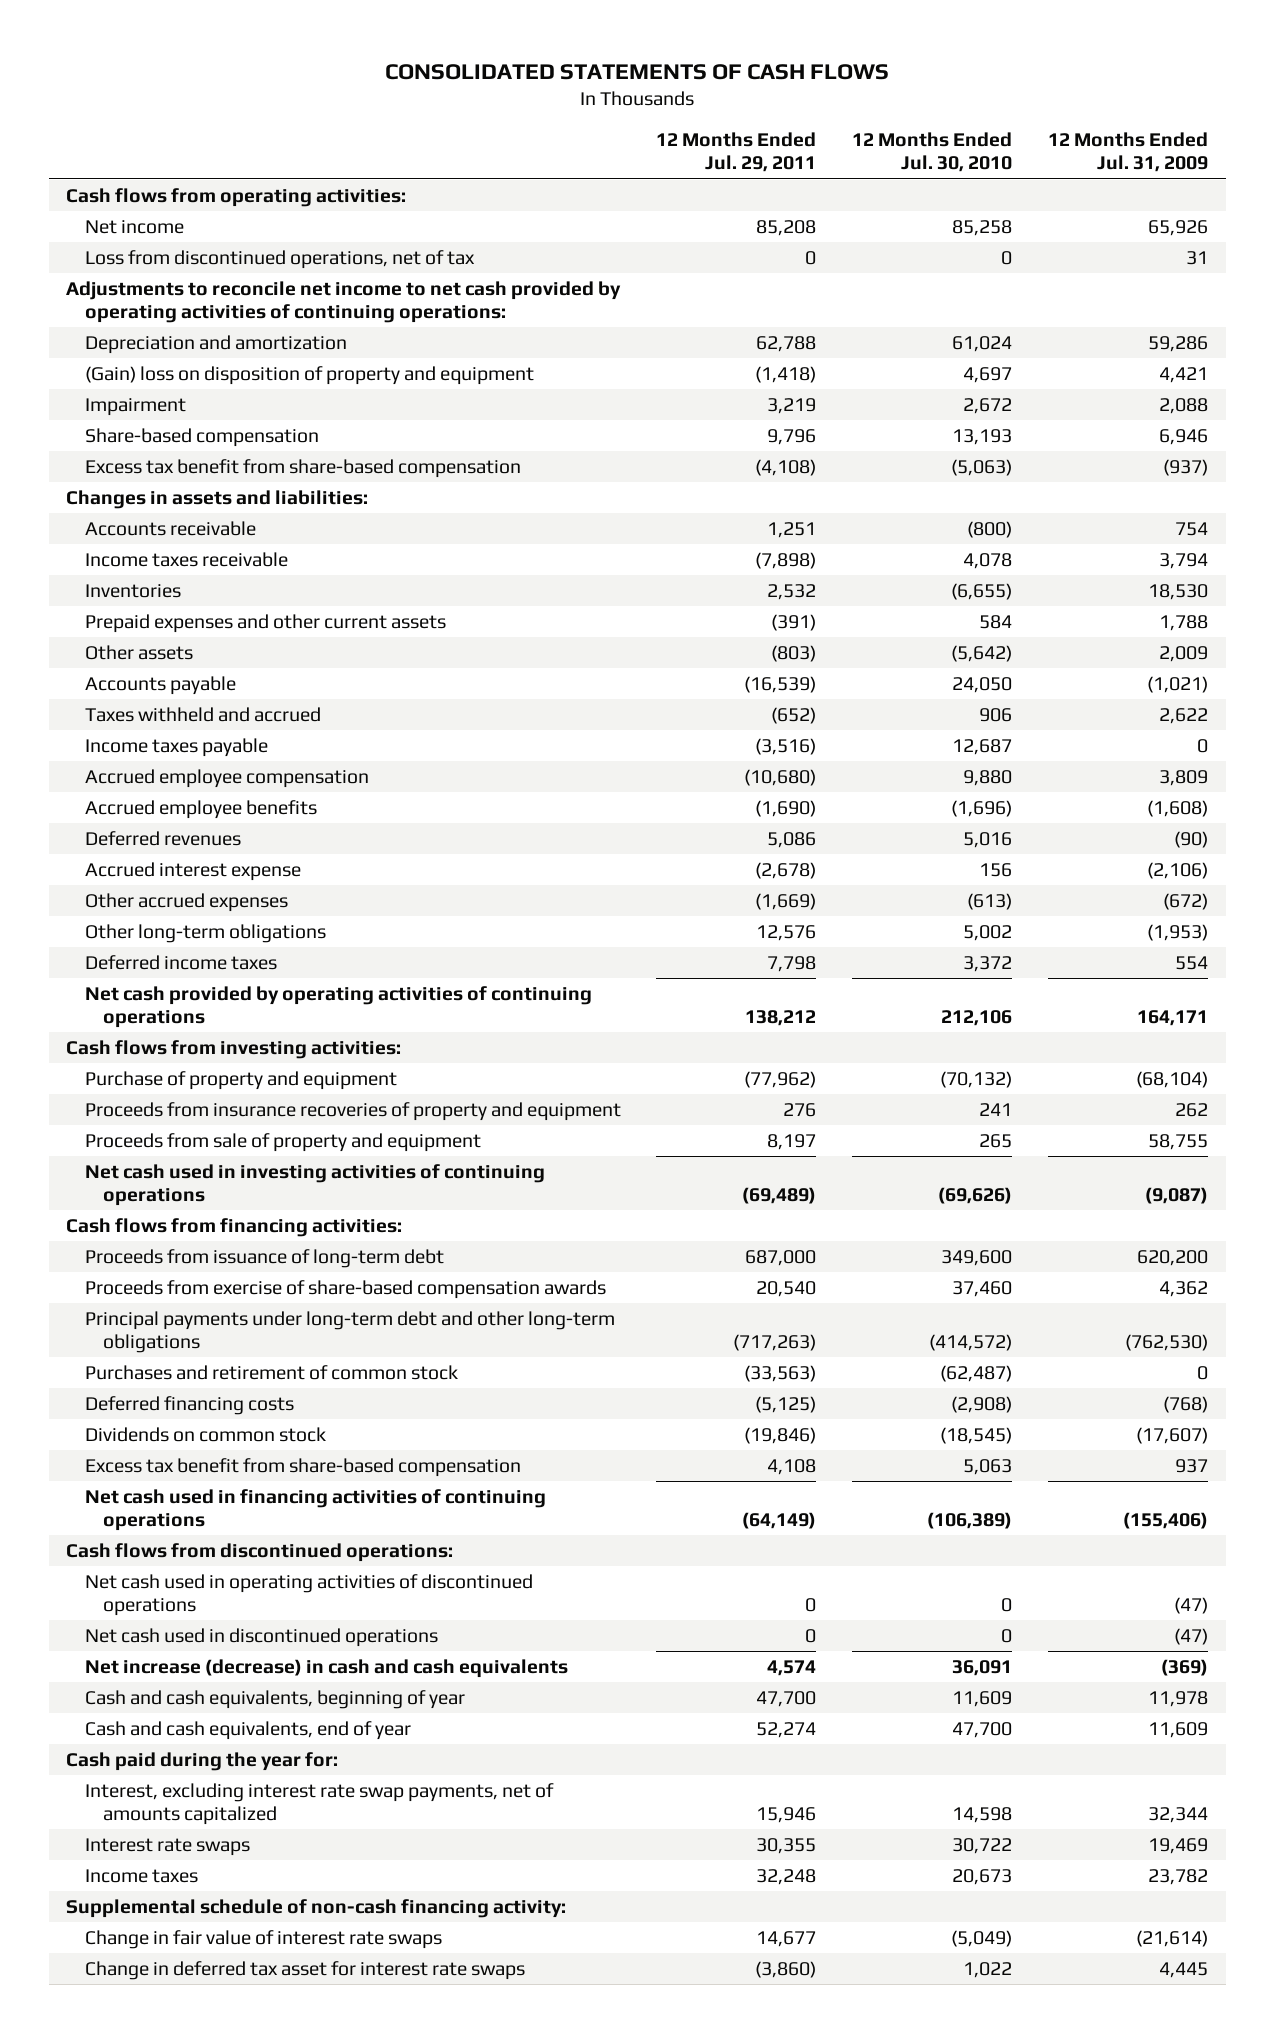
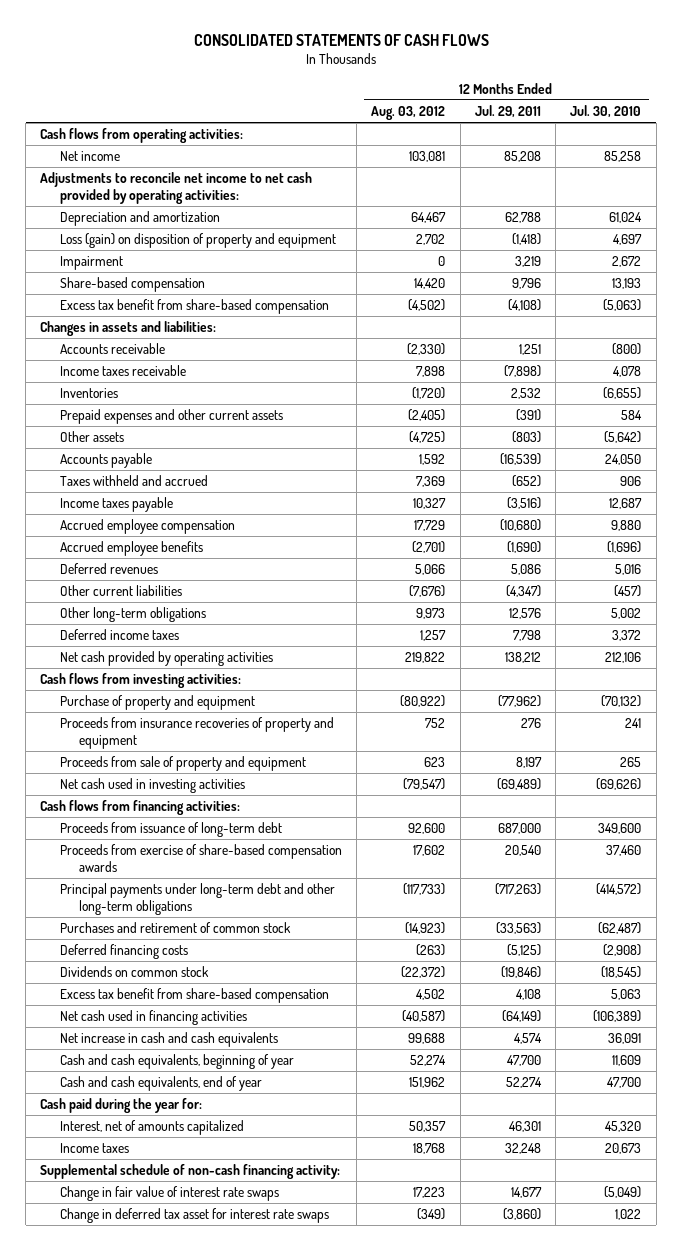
[1048,132,1209,173] 12 Months Ended Jul. 31, 2009 -> none
none -> [371,105,446,120] Aug. 03, 2012
[84,250,475,270] Loss from discontinued operations, net of tax -> none
[66,281,622,323] Adjustments to reconcile net income to net cash provided by operating activities of continuing operations: -> [40,171,313,204] Adjustments to reconcile net income to net cash provided by operating activities:
[84,366,534,386] (Gain) loss on disposition of property and equipment -> [59,232,336,248] Loss (gain) on disposition of property and equipment
[84,862,301,882] Accrued interest expense -> none
[84,893,288,913] Other accrued expenses -> none
none -> [59,584,182,596] Other current liabilities
[84,986,592,1028] Net cash provided by operating activities of continuing operations -> [59,650,273,666] Net cash provided by operating activities
[84,1164,545,1206] Net cash used in investing activities of continuing operations -> [59,777,245,793] Net cash used in investing activities
[66,1543,454,1563] Cash flows from discontinued operations: -> none
[84,1574,533,1616] Net cash used in operating activities of discontinued operations -> none
[84,1628,438,1648] Net cash used in discontinued operations -> none
[84,1489,546,1531] Net cash used in financing activities of continuing operations -> [59,1009,247,1025] Net cash used in financing activities
[84,1659,568,1679] Net increase (decrease) in cash and cash equivalents -> [59,1031,278,1047] Net increase in cash and cash equivalents
[84,1838,250,1857] Interest rate swaps -> none
[84,1783,554,1825] Interest, excluding interest rate swap payments, net of amounts capitalized -> [59,1119,244,1135] Interest, net of amounts capitalized
[756,1806,817,1823] 15,946 -> [508,1120,541,1132] 46,301
[952,1806,1013,1823] 14,598 -> [605,1120,642,1132] 45,320

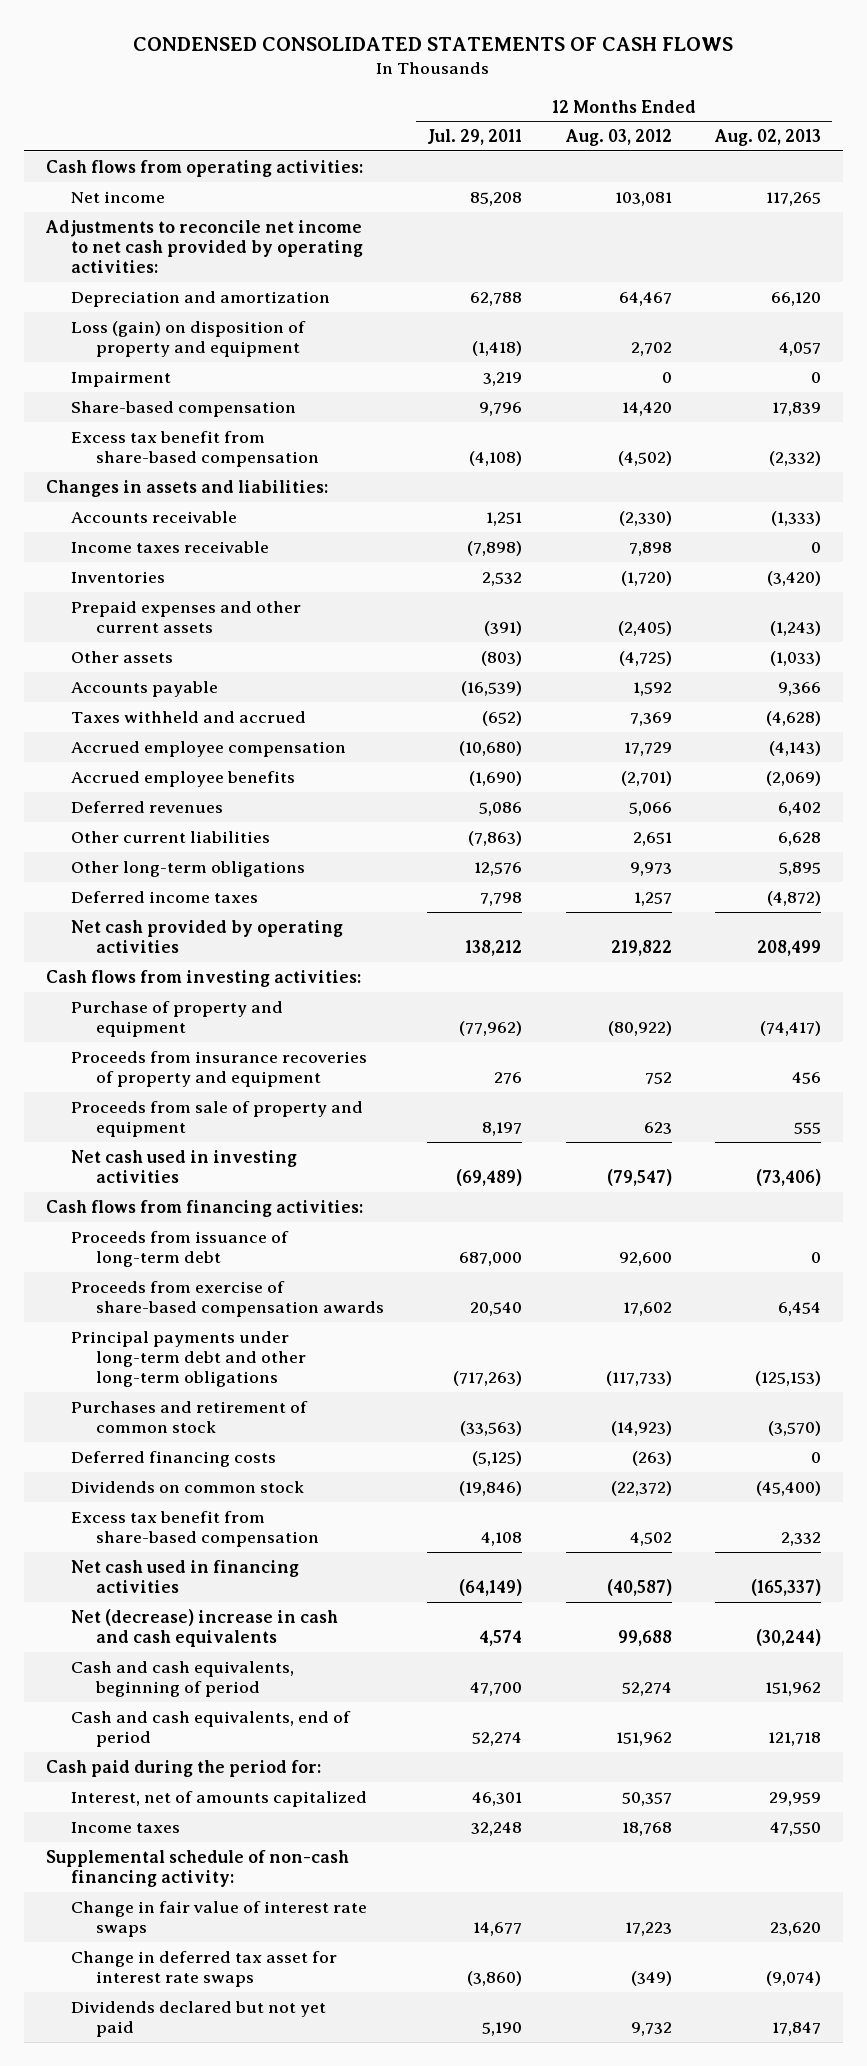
[193,34,489,47] CONSOLIDATED STATEMENTS OF CASH FLOWS -> [133,36,734,51] CONDENSED CONSOLIDATED STATEMENTS OF CASH FLOWS
[570,104,642,118] Jul. 30, 2010 -> none
none -> [713,129,821,147] Aug. 02, 2013
[59,496,173,512] Income taxes payable -> none
[409,584,446,597] (7,676) -> [632,831,672,846] 2,651
[505,584,541,597] (4,347) -> [468,830,523,846] (7,863)
[59,1031,278,1047] Net increase in cash and cash equivalents -> [70,1608,338,1648] Net (decrease) increase in cash and cash equivalents
[59,1053,294,1069] Cash and cash equivalents, beginning of year -> [70,1660,294,1698] Cash and cash equivalents, beginning of period
[59,1075,262,1091] Cash and cash equivalents, end of year -> [70,1710,351,1748] Cash and cash equivalents, end of period
[40,1097,203,1113] Cash paid during the year for: -> [45,1759,321,1777] Cash paid during the period for:
none -> [70,2000,326,2038] Dividends declared but not yet paid

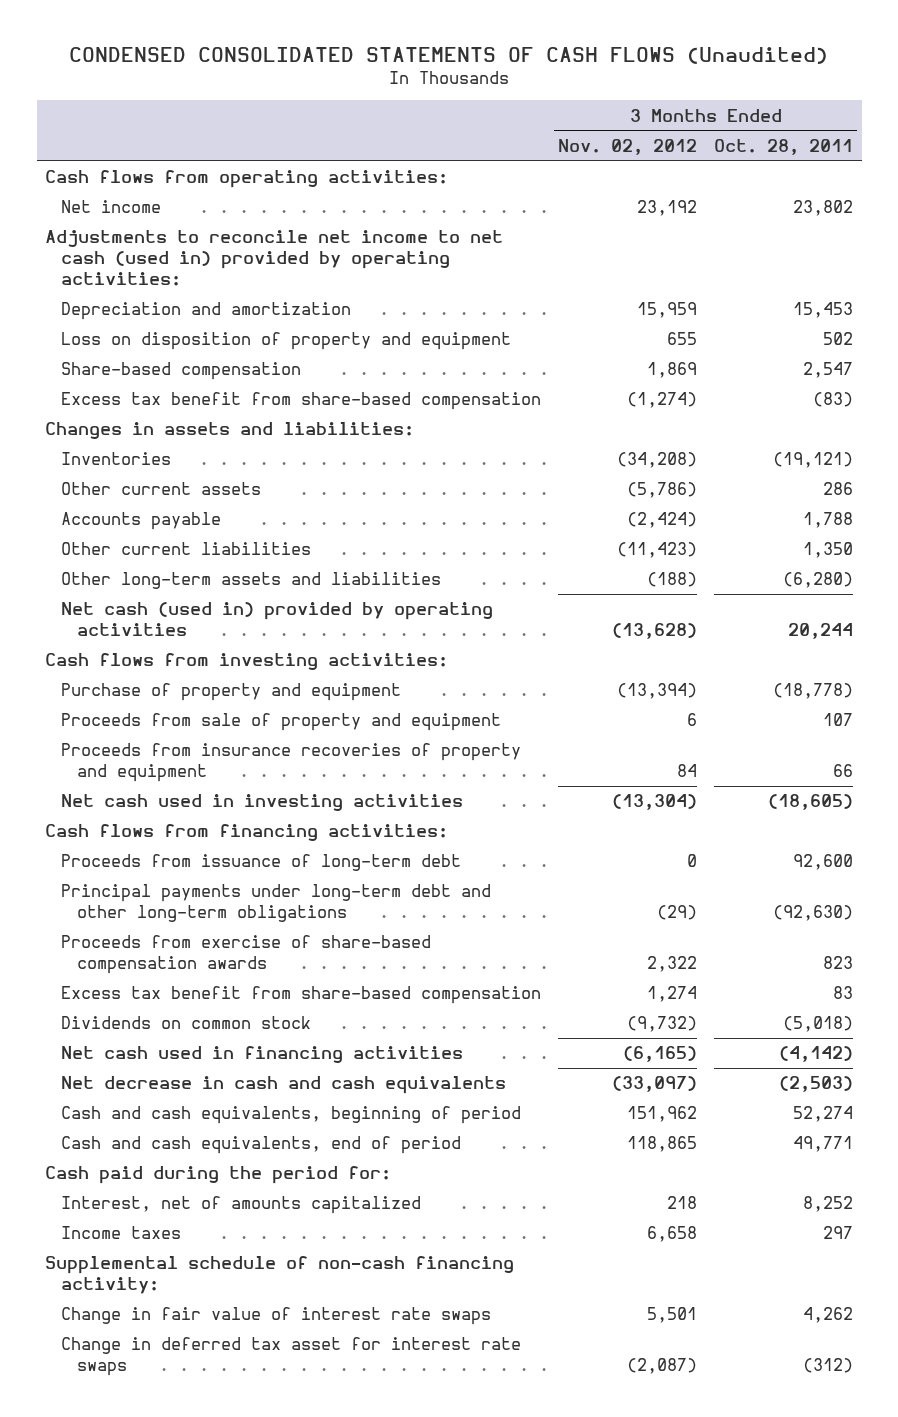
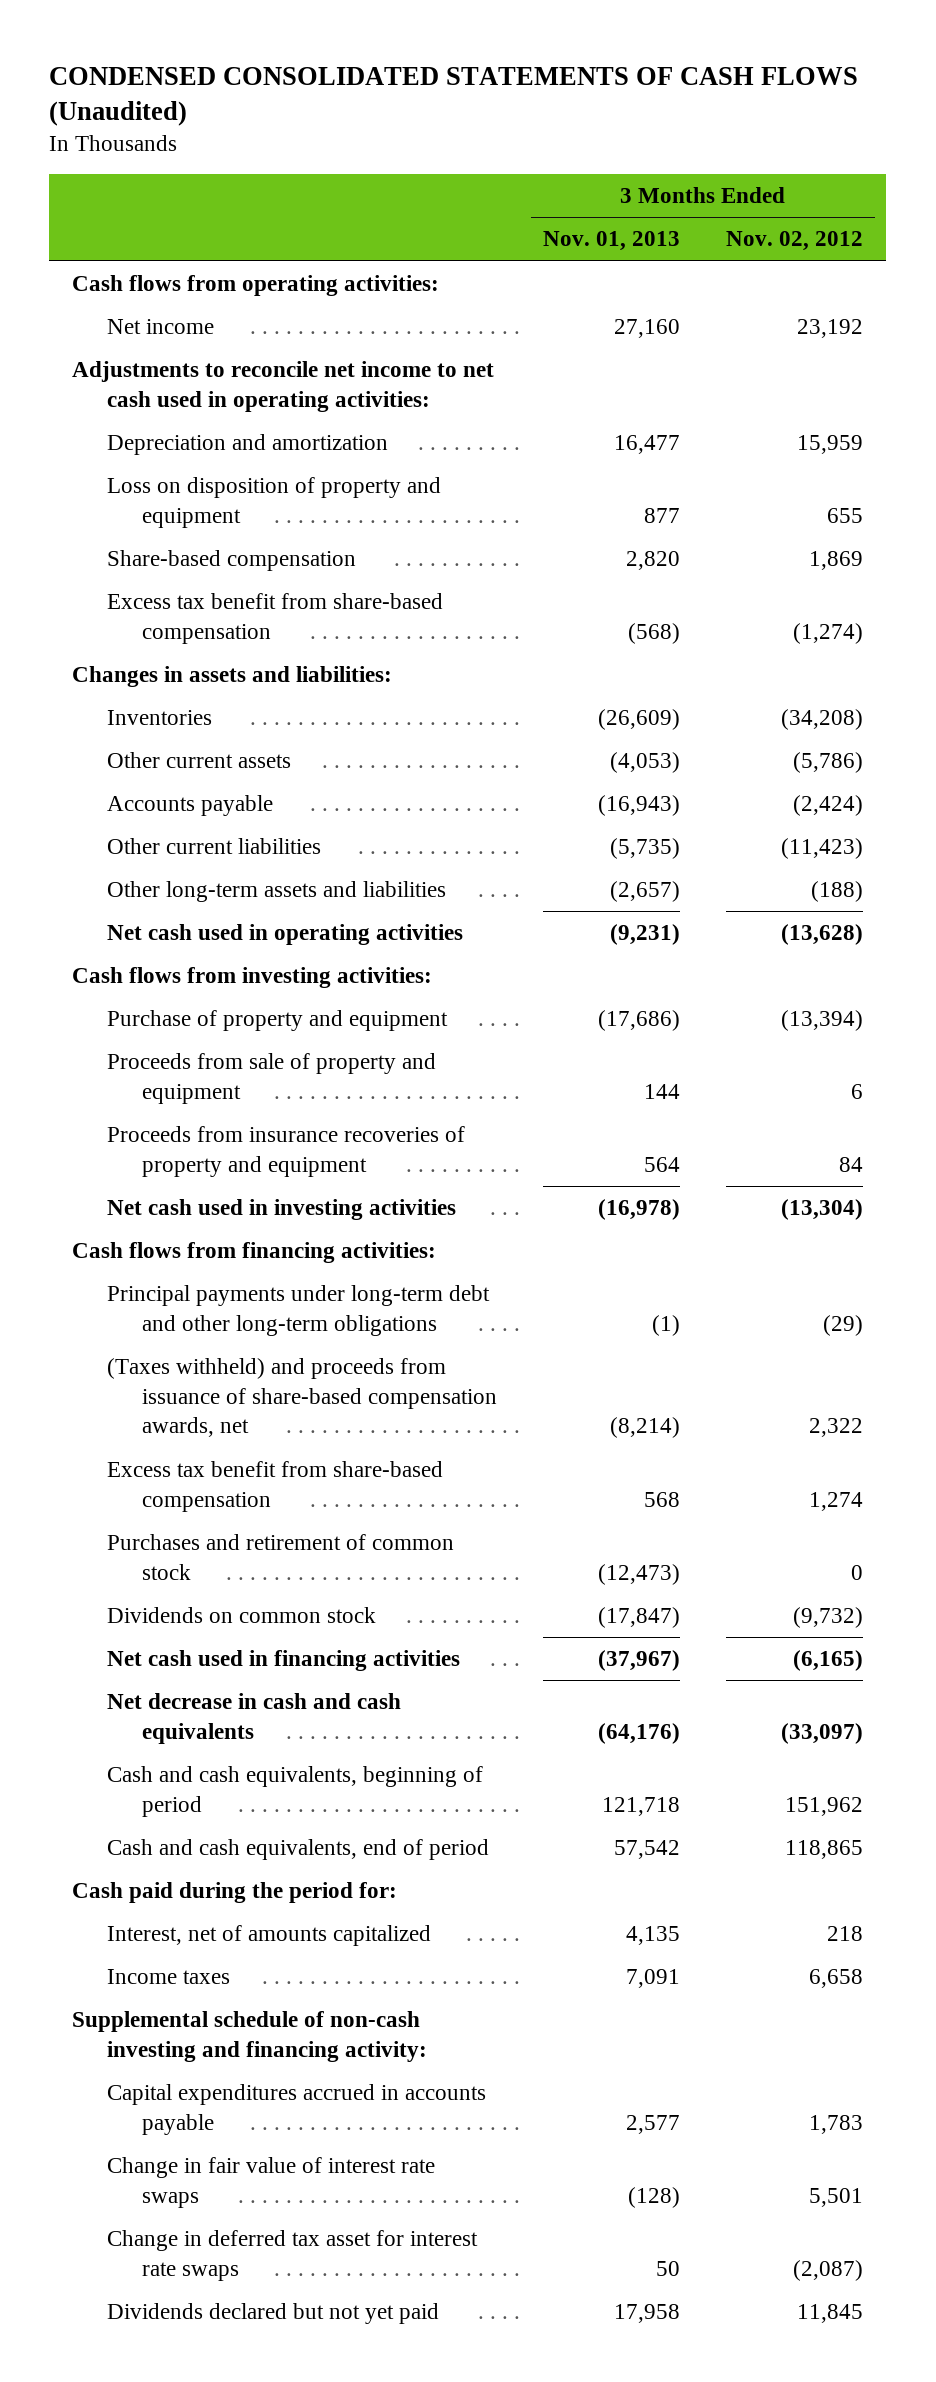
[714,139,854,156] Oct. 28, 2011 -> none
none -> [542,231,680,252] Nov. 01, 2013
[45,230,504,287] Adjustments to reconcile net income to net cash (used in) provided by operating activities: -> [72,361,495,412] Adjustments to reconcile net income to net cash used in operating activities:
[60,602,493,637] Net cash (used in) provided by operating activities -> [107,924,464,946] Net cash used in operating activities
[60,854,461,872] Proceeds from issuance of long-term debt -> none
[60,935,431,975] Proceeds from exercise of share-based compensation awards -> [107,1358,497,1438] (Taxes withheld) and proceeds from issuance of share-based compensation awards, net
none -> [107,1534,455,1580] Purchases and retirement of common stock
[45,1256,515,1295] Supplemental schedule of non-cash financing activity: -> [72,2011,428,2062] Supplemental schedule of non-cash investing and financing activity:
none -> [107,2084,487,2135] Capital expenditures accrued in accounts payable
none -> [107,2303,440,2325] Dividends declared but not yet paid

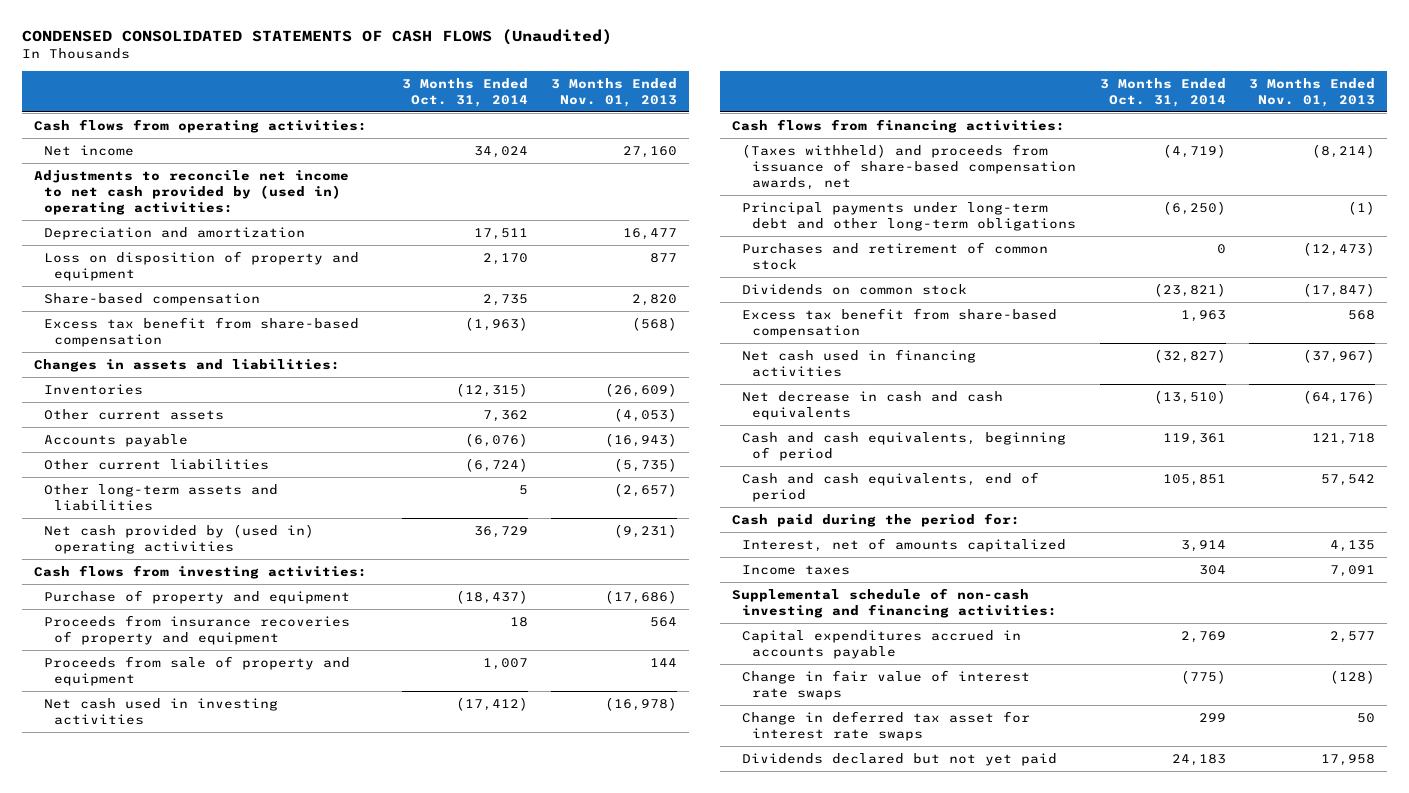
[726,231,864,252] Nov. 02, 2012 -> none
none -> [401,77,528,107] 3 Months Ended Oct. 31, 2014
[72,361,495,412] Adjustments to reconcile net income to net cash used in operating activities: -> [33,169,349,215] Adjustments to reconcile net income to net cash provided by (used in) operating activities:
[107,924,464,946] Net cash used in operating activities -> [43,523,314,554] Net cash provided by (used in) operating activities
[107,1053,437,1104] Proceeds from sale of property and equipment -> [43,655,350,686] Proceeds from sale of property and equipment
[107,1285,491,1336] Principal payments under long-term debt and other long-term obligations -> [741,201,1077,231] Principal payments under long-term debt and other long-term obligations
[107,1461,444,1512] Excess tax benefit from share-based compensation -> [741,307,1057,338] Excess tax benefit from share-based compensation
[72,2011,428,2062] Supplemental schedule of non-cash investing and financing activity: -> [731,587,1057,618] Supplemental schedule of non-cash investing and financing activities:

